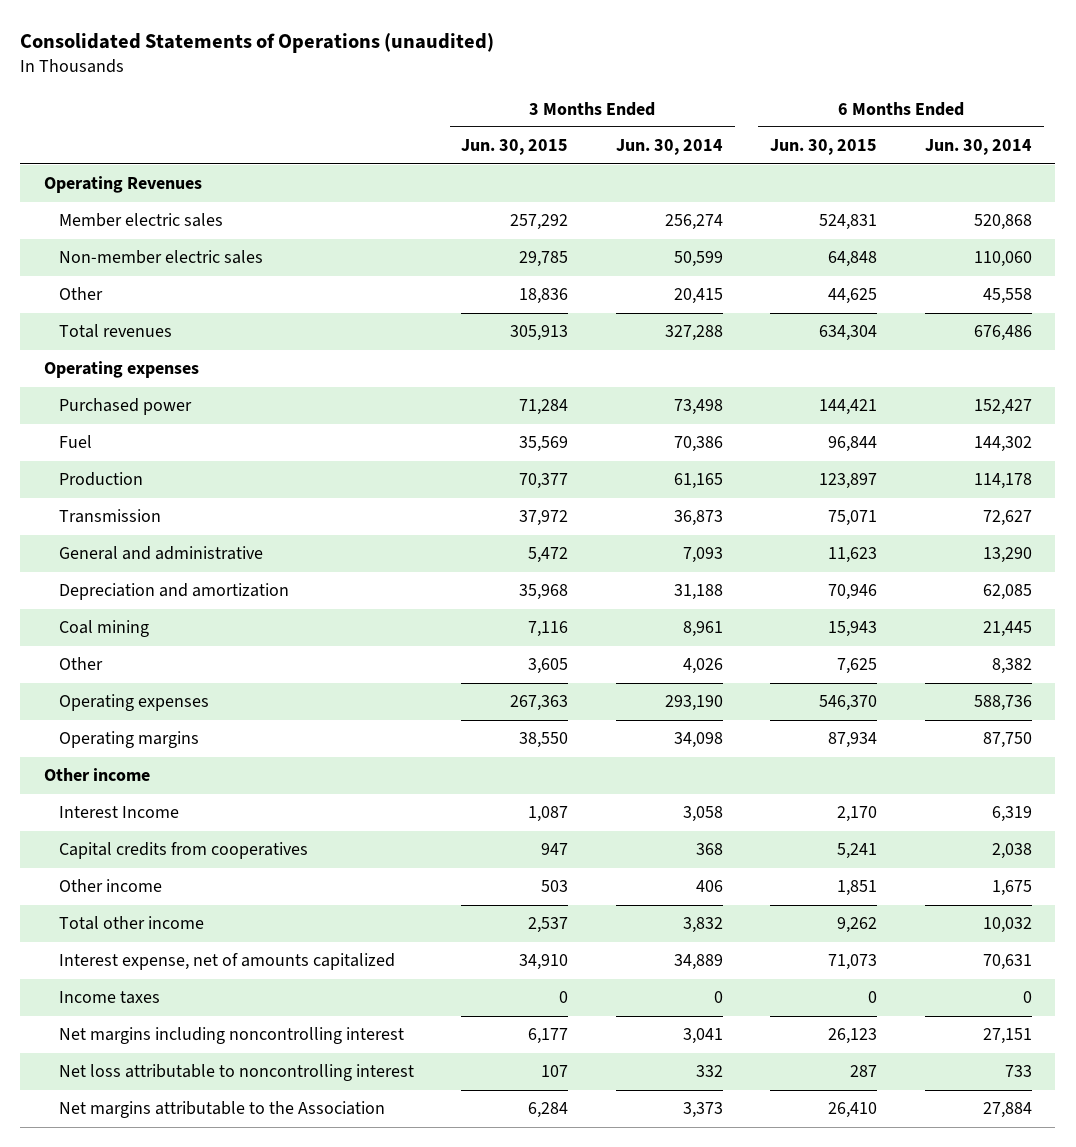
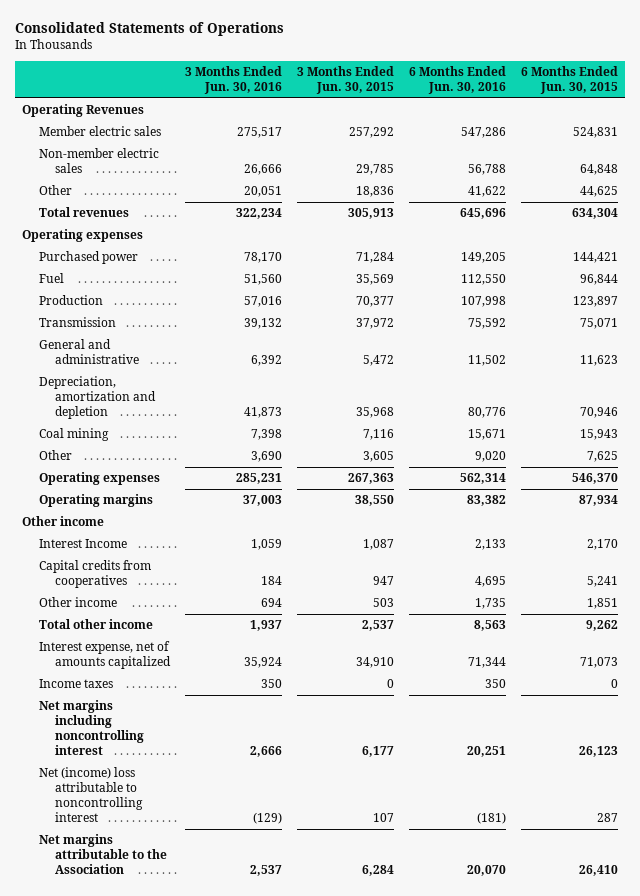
[20,33,495,54] Consolidated Statements of Operations (unaudited) -> [14,21,284,36] Consolidated Statements of Operations
[615,139,723,156] Jun. 30, 2014 -> none
[924,139,1032,156] Jun. 30, 2014 -> none
none -> [184,65,282,95] 3 Months Ended Jun. 30, 2016
none -> [408,65,506,95] 6 Months Ended Jun. 30, 2016
[58,583,289,601] Depreciation and amortization -> [38,376,157,420] Depreciation, amortization and depletion
[58,1064,414,1082] Net loss attributable to noncontrolling interest -> [38,767,144,823] Net (income) loss attributable to noncontrolling interest

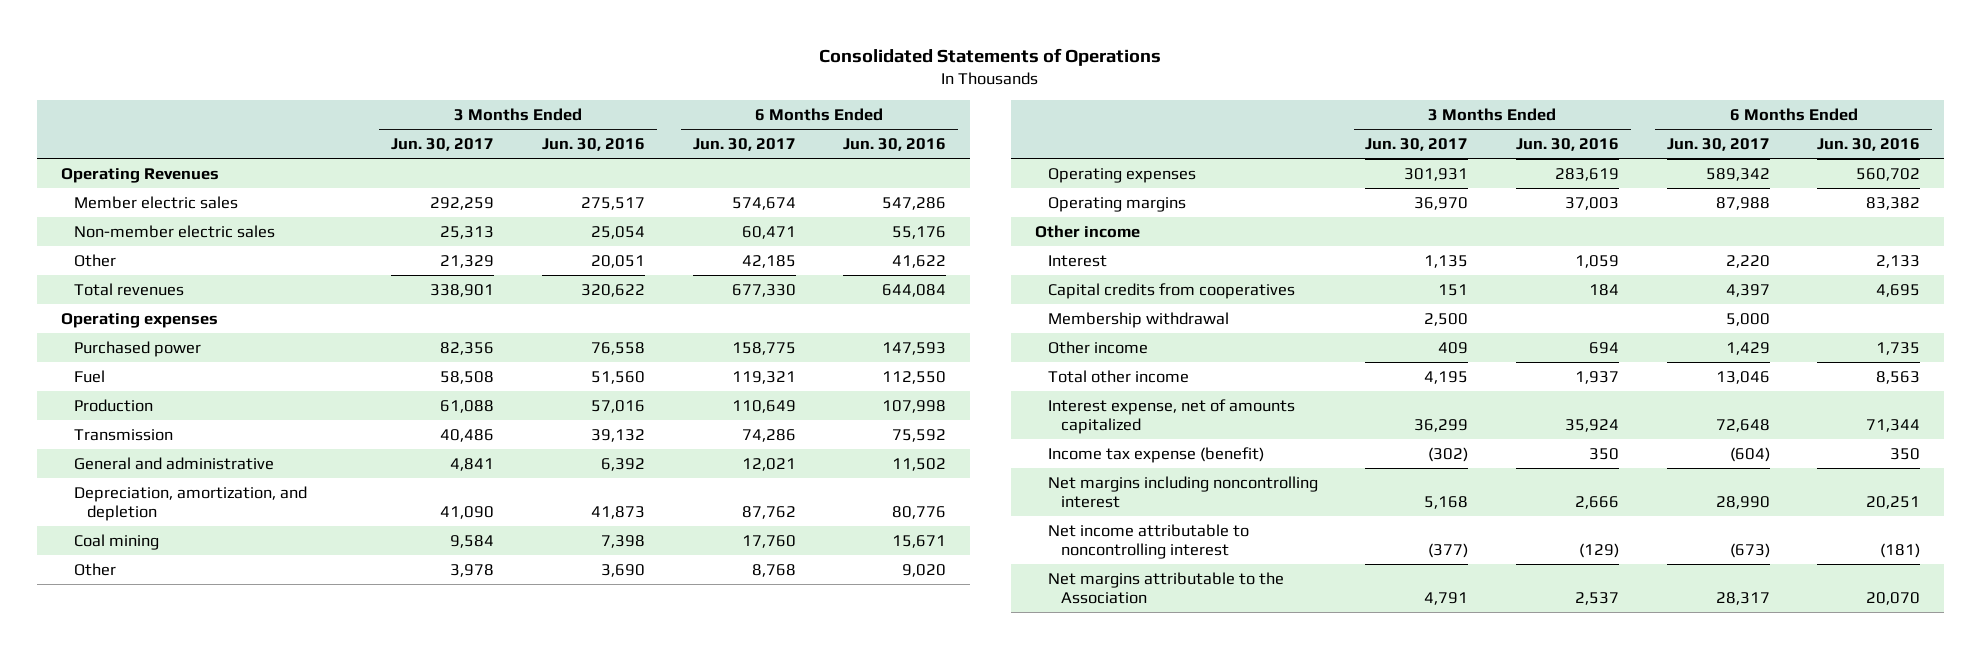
[296,65,394,95] 3 Months Ended Jun. 30, 2015 -> none
[520,65,618,95] 6 Months Ended Jun. 30, 2015 -> none
none -> [391,137,495,151] Jun. 30, 2017
none -> [692,137,796,151] Jun. 30, 2017
[243,164,282,176] 26,666 -> [591,225,646,239] 25,054
[467,164,506,176] 56,788 -> [892,225,947,239] 55,176
[235,208,282,220] 322,234 -> [581,283,646,297] 320,622
[459,208,506,220] 645,696 -> [882,283,947,297] 644,084
[243,252,282,264] 78,170 -> [591,341,646,355] 76,558
[460,252,506,264] 149,205 -> [882,341,947,355] 147,593
[38,376,157,420] Depreciation, amortization and depletion -> [73,485,307,521] Depreciation, amortization, and depletion
[235,473,282,485] 285,231 -> [1555,167,1620,181] 283,619
[459,473,506,485] 562,314 -> [1856,167,1921,181] 560,702
[38,539,127,549] Interest Income -> [1047,254,1107,267] Interest
none -> [1047,311,1229,328] Membership withdrawal
[38,679,113,689] Income taxes -> [1047,446,1264,463] Income tax expense (benefit)
[38,767,144,823] Net (income) loss attributable to noncontrolling interest -> [1047,523,1249,559] Net income attributable to noncontrolling interest

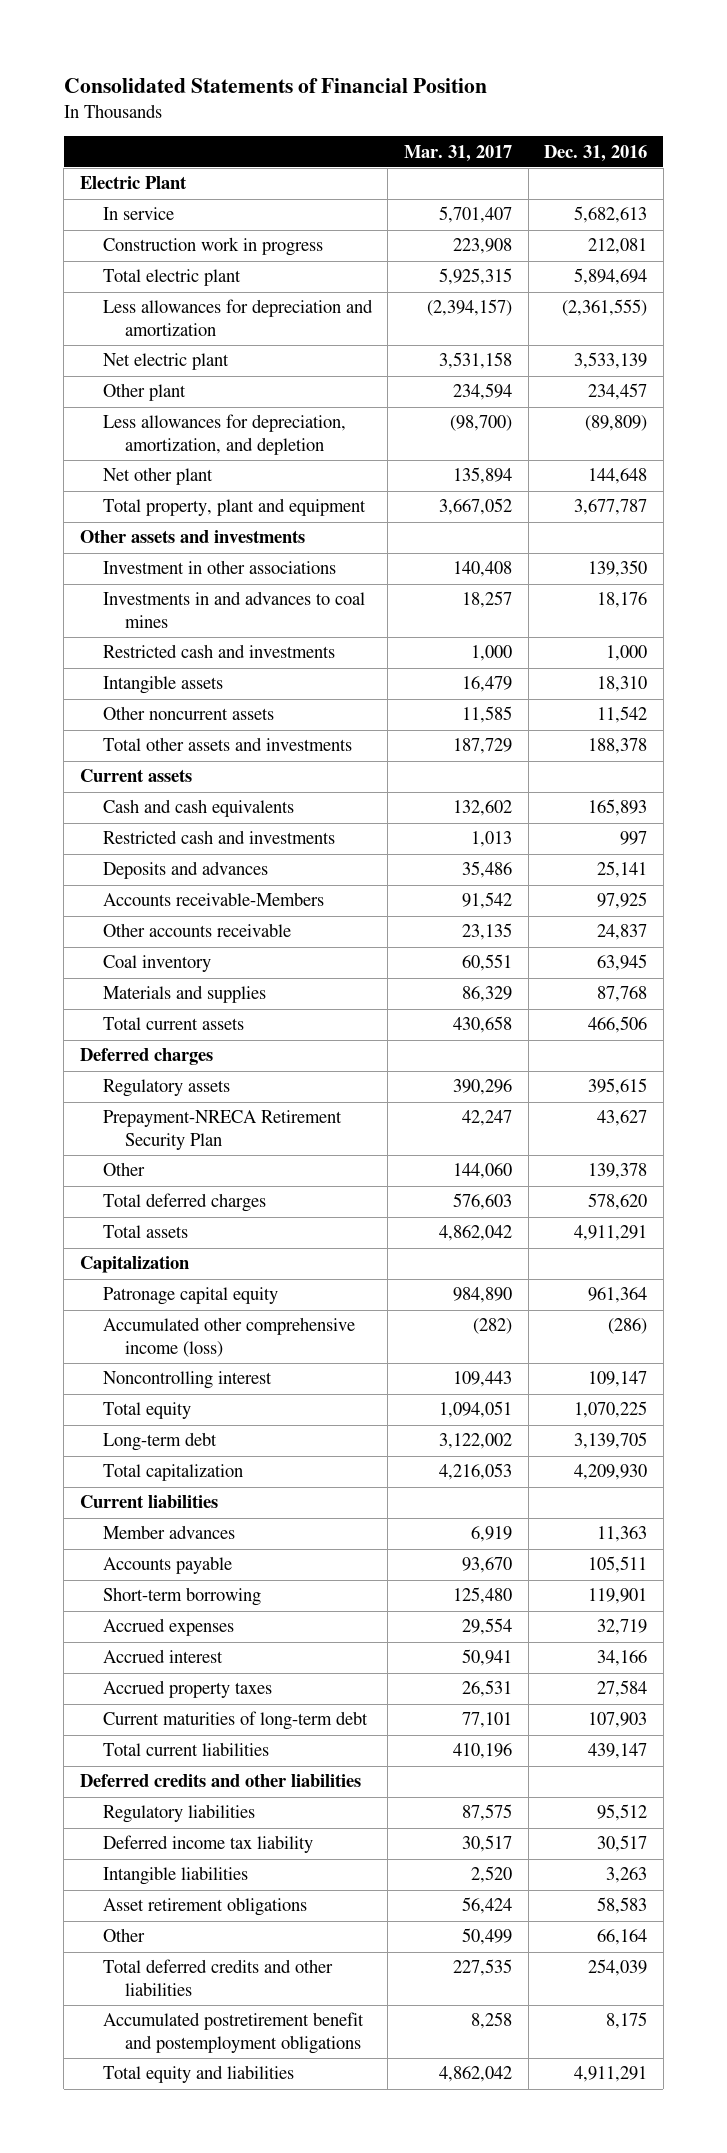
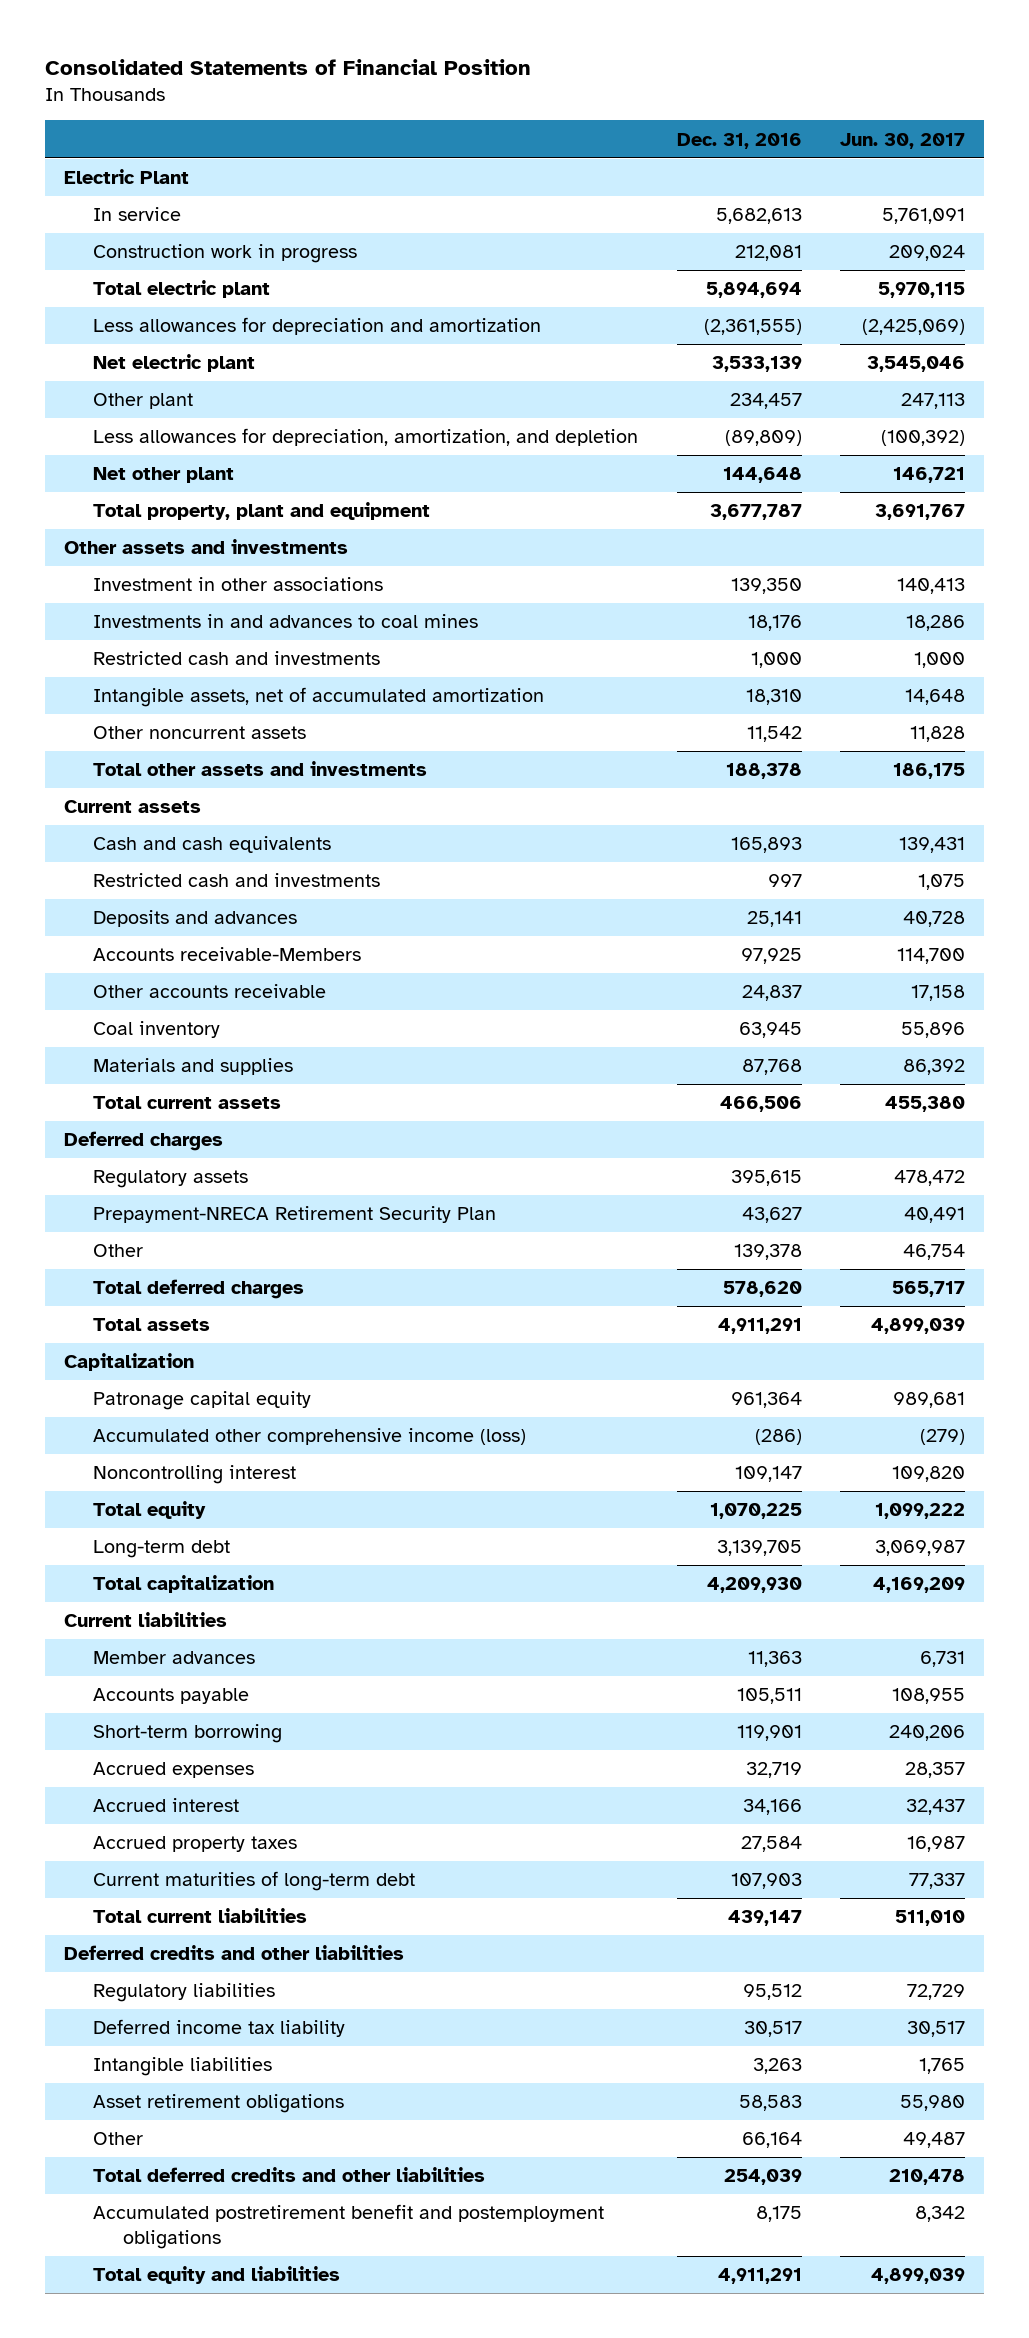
[403,144,512,162] Mar. 31, 2017 -> none
none -> [840,132,966,149] Jun. 30, 2017
[102,675,223,695] Intangible assets -> [93,687,545,708] Intangible assets, net of accumulated amortization

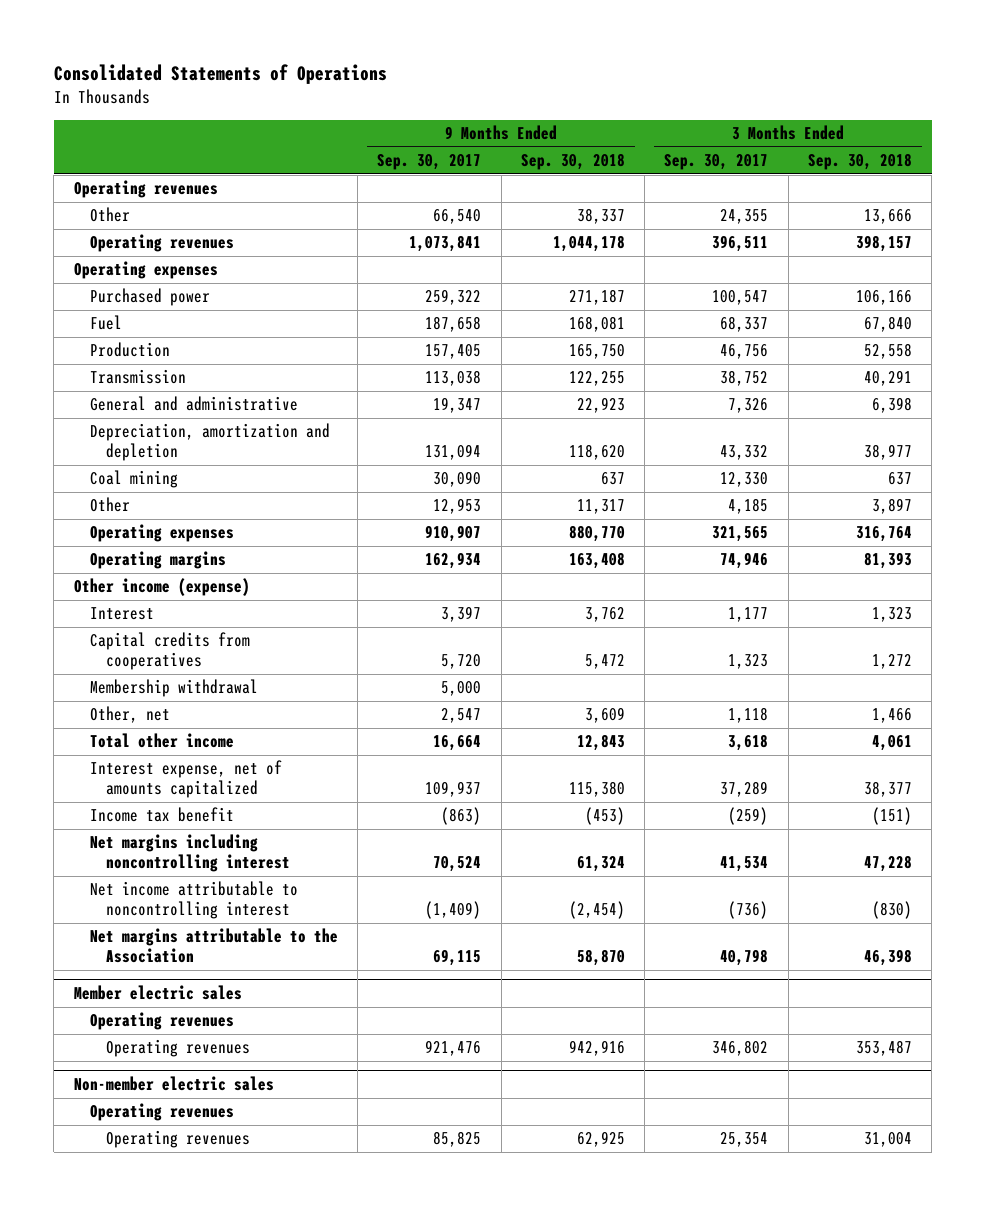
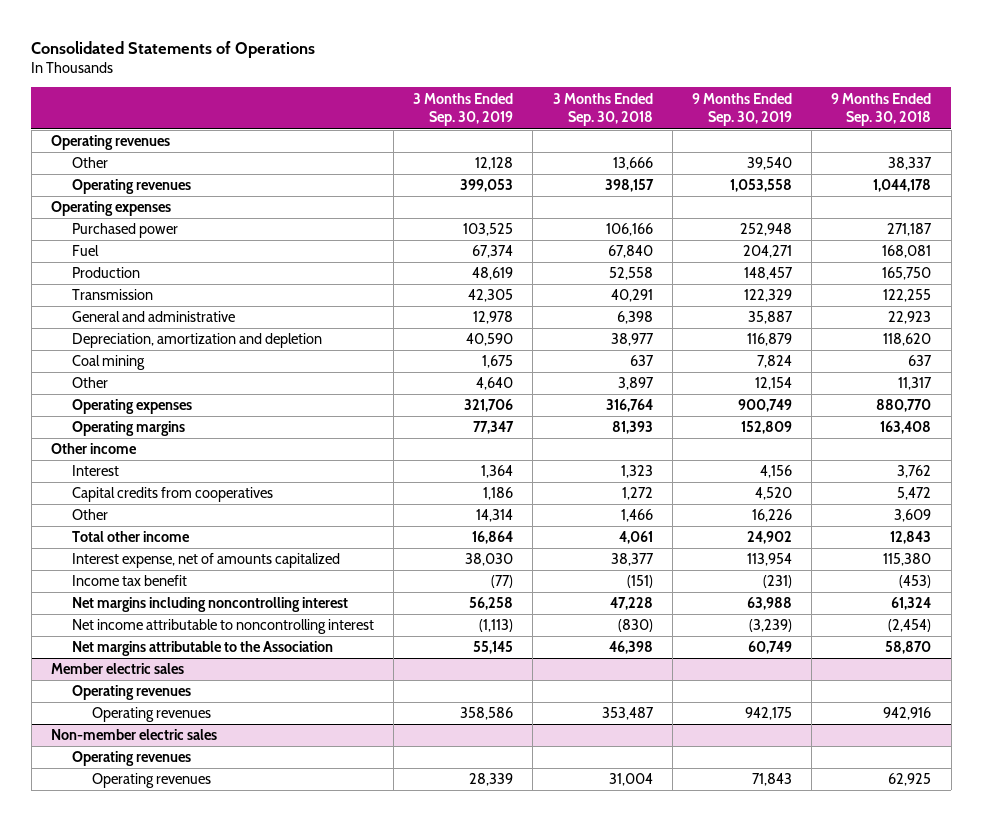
[377,154,482,171] Sep. 30, 2017 -> none
[664,154,769,171] Sep. 30, 2017 -> none
none -> [413,92,514,127] 3 Months Ended Sep. 30, 2019
none -> [692,92,793,127] 9 Months Ended Sep. 30, 2019
[73,578,250,597] Other income (expense) -> [51,443,138,455] Other income
[89,679,258,698] Membership withdrawal -> none
[89,706,170,724] Other, net -> [71,509,108,521] Other

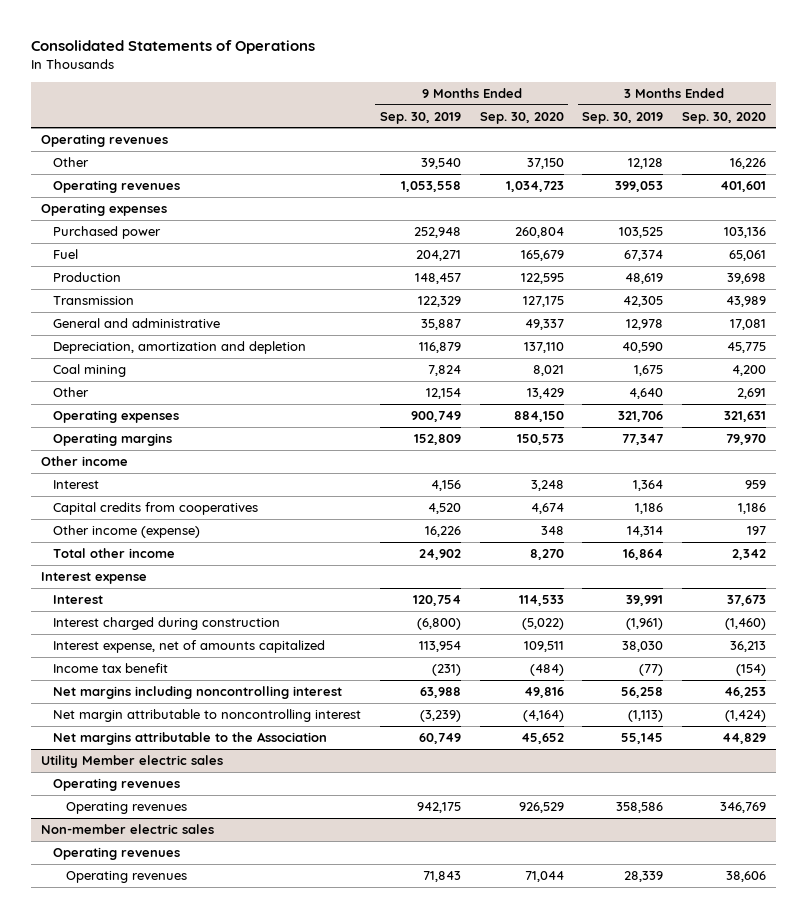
[552,92,653,127] 3 Months Ended Sep. 30, 2018 -> none
[831,92,932,127] 9 Months Ended Sep. 30, 2018 -> none
none -> [479,111,564,124] Sep. 30, 2020
none -> [682,111,767,124] Sep. 30, 2020
[71,509,108,521] Other -> [53,524,201,538] Other income (expense)
none -> [40,571,147,584] Interest expense
none -> [53,594,104,604] Interest
none -> [53,616,281,630] Interest charged during construction
[71,619,374,635] Net income attributable to noncontrolling interest -> [53,708,362,722] Net margin attributable to noncontrolling interest
[51,663,185,675] Member electric sales -> [40,754,223,768] Utility Member electric sales

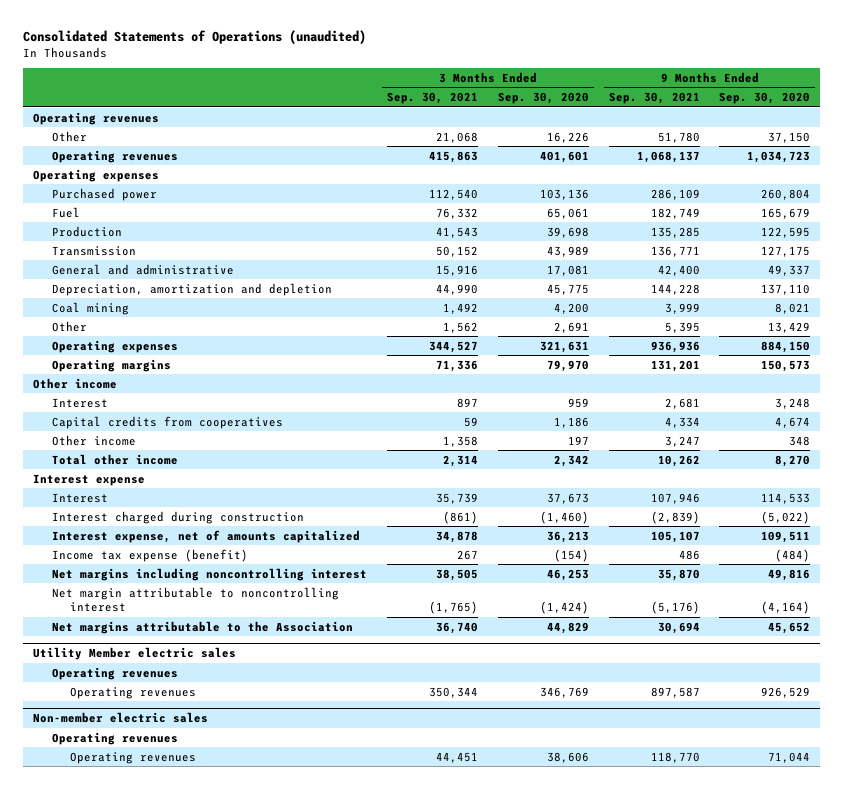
[31,40,316,55] Consolidated Statements of Operations -> [23,30,367,45] Consolidated Statements of Operations (unaudited)
[379,111,461,124] Sep. 30, 2019 -> none
[582,111,664,124] Sep. 30, 2019 -> none
none -> [386,92,478,105] Sep. 30, 2021
none -> [608,92,700,105] Sep. 30, 2021
[53,524,201,538] Other income (expense) -> [51,434,136,446] Other income
[53,662,169,673] Income tax benefit -> [51,548,248,562] Income tax expense (benefit)

